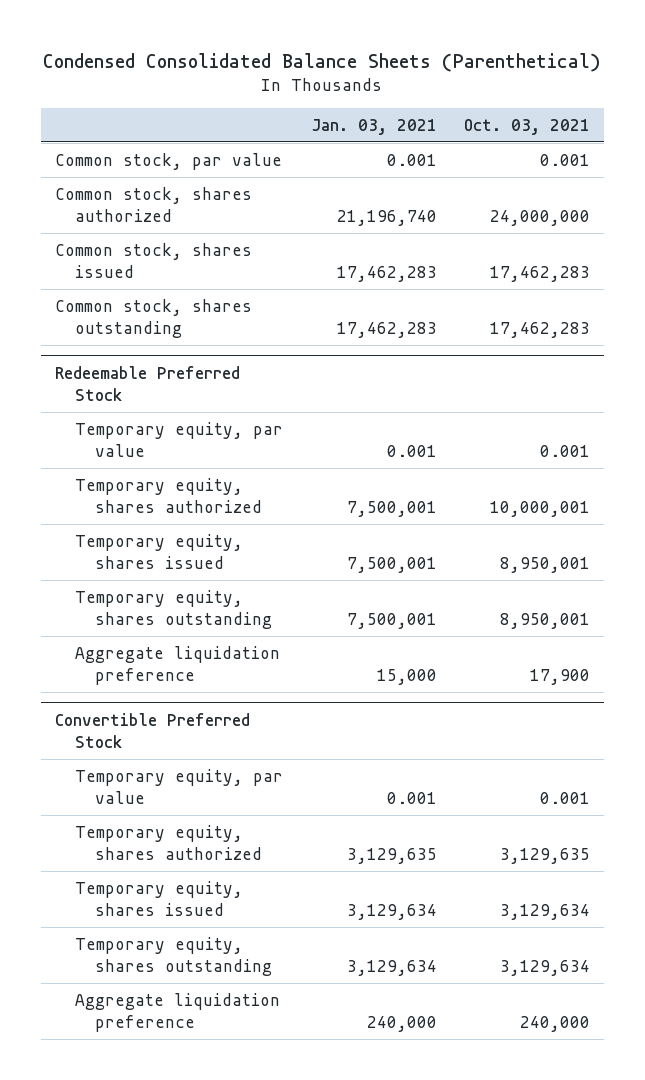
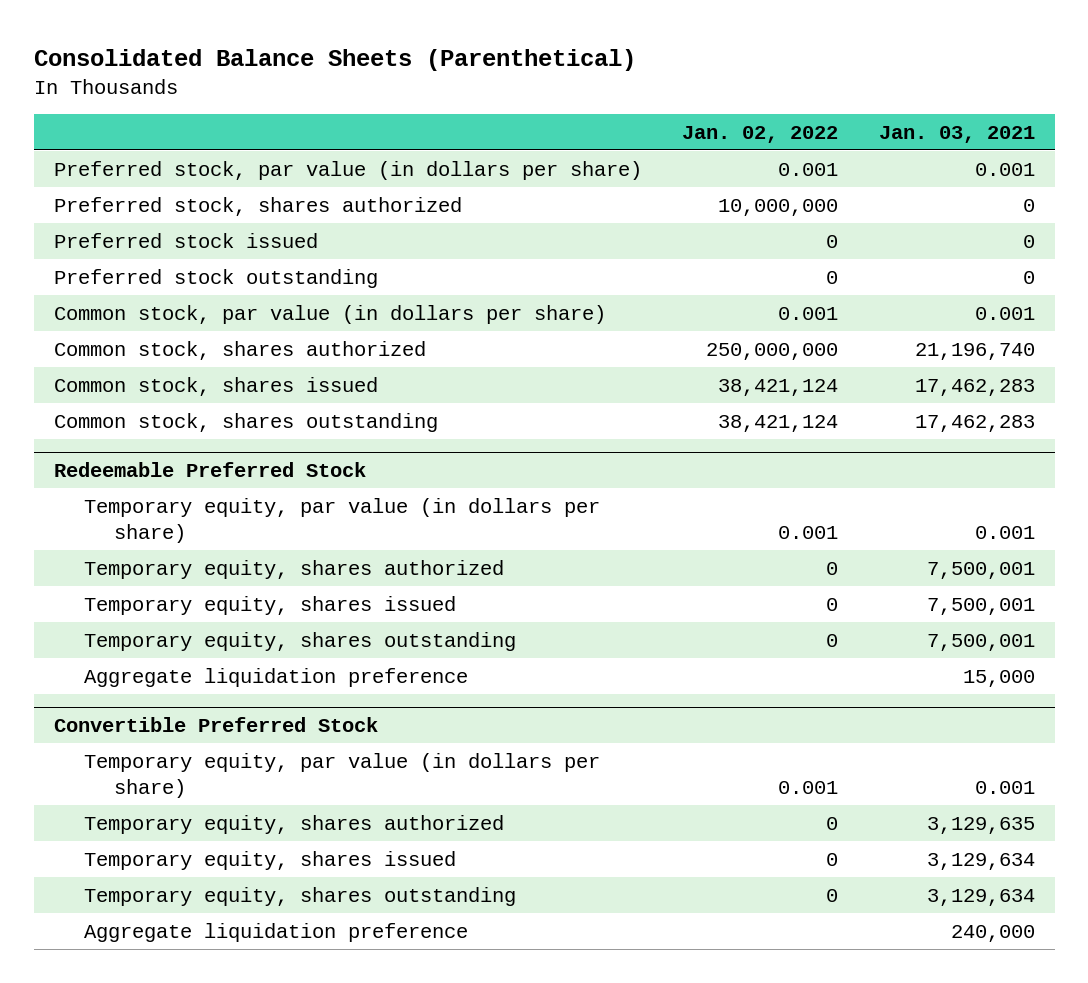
[43,52,602,72] Condensed Consolidated Balance Sheets (Parenthetical) -> [33,48,636,71] Consolidated Balance Sheets (Parenthetical)
[464,118,591,135] Oct. 03, 2021 -> none
none -> [682,126,839,144] Jan. 02, 2022
none -> [53,160,642,180] Preferred stock, par value (in dollars per share)
none -> [53,196,462,216] Preferred stock, shares authorized
none -> [53,232,318,248] Preferred stock issued
none -> [53,268,378,288] Preferred stock outstanding
[54,152,282,170] Common stock, par value -> [53,304,606,324] Common stock, par value (in dollars per share)
[74,421,283,457] Temporary equity, par value -> [83,497,600,543] Temporary equity, par value (in dollars per share)
[74,768,283,804] Temporary equity, par value -> [83,752,600,798] Temporary equity, par value (in dollars per share)

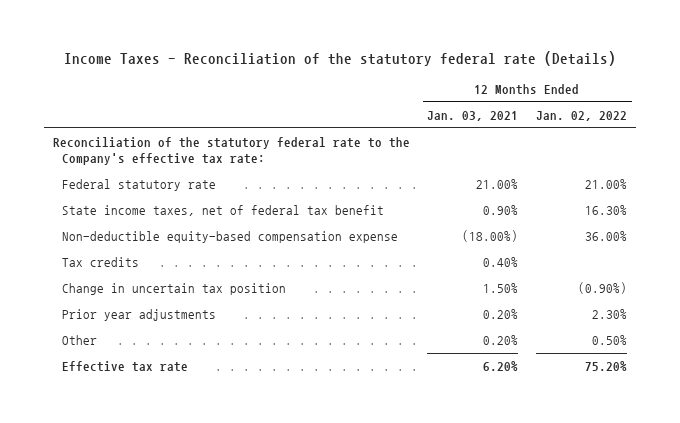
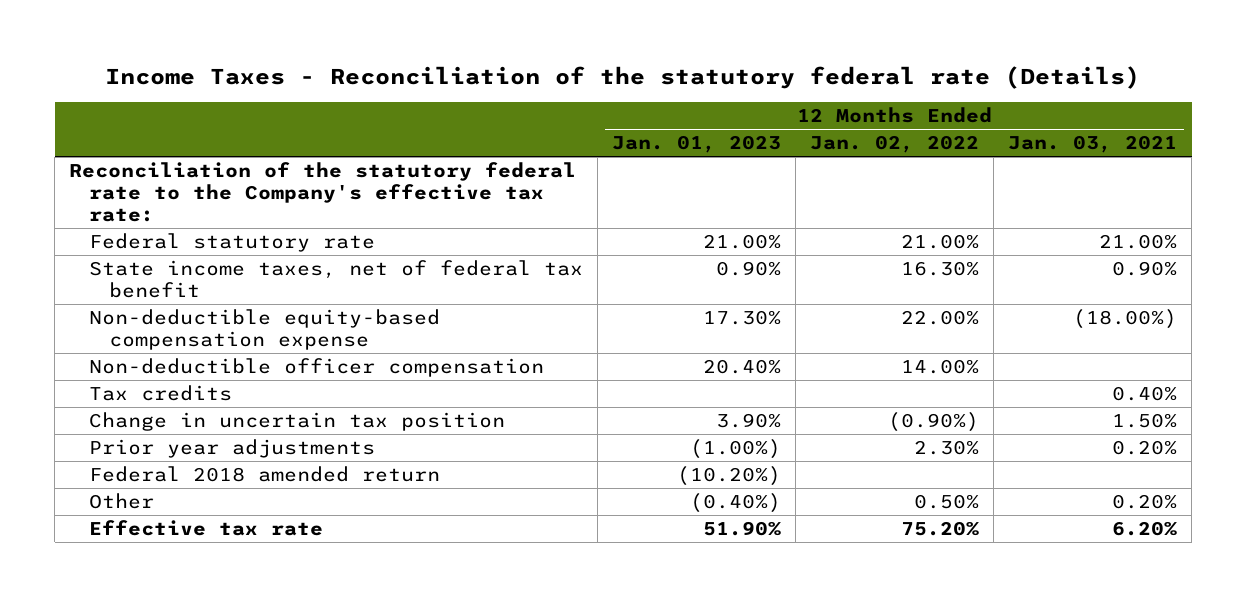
none -> [612,135,782,154] Jan. 01, 2023
[585,230,628,241] 36.00% -> [901,310,980,326] 22.00%
none -> [89,358,545,378] Non-deductible officer compensation
none -> [89,466,441,483] Federal 2018 amended return

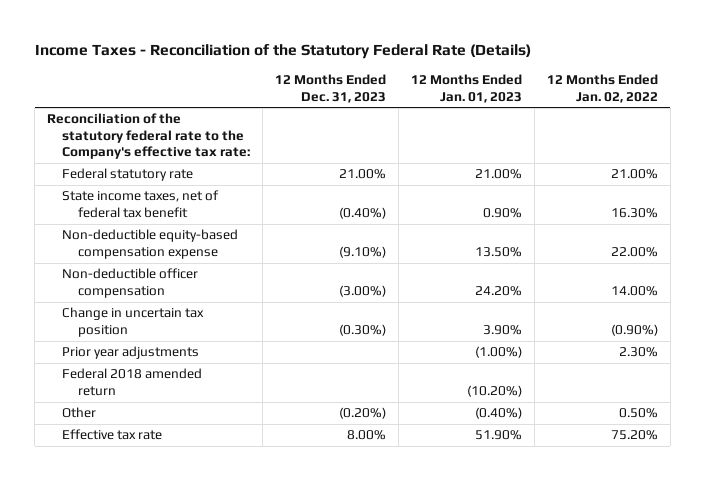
[105,65,1141,89] Income Taxes - Reconciliation of the statutory federal rate (Details) -> [34,44,531,60] Income Taxes - Reconciliation of the Statutory Federal Rate (Details)
[1008,135,1178,154] Jan. 03, 2021 -> none
none -> [275,74,387,103] 12 Months Ended Dec. 31, 2023
[89,385,233,402] Tax credits -> none
[703,310,782,326] 17.30% -> [475,246,523,257] 13.50%
[703,359,782,375] 20.40% -> [475,285,523,296] 24.20%

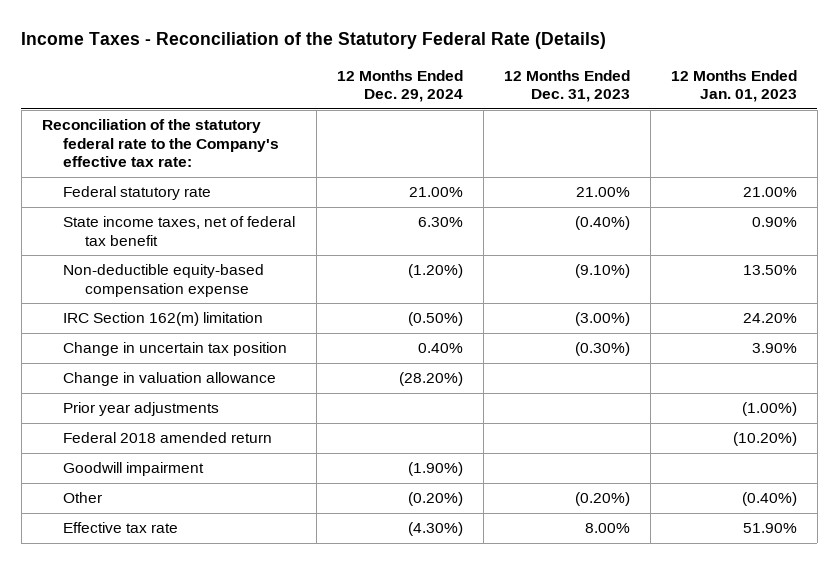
[546,74,658,103] 12 Months Ended Jan. 02, 2022 -> none
none -> [336,69,463,103] 12 Months Ended Dec. 29, 2024
[62,268,199,298] Non-deductible officer compensation -> [63,312,264,327] IRC Section 162(m) limitation
none -> [63,372,277,387] Change in valuation allowance
none -> [63,462,205,477] Goodwill impairment

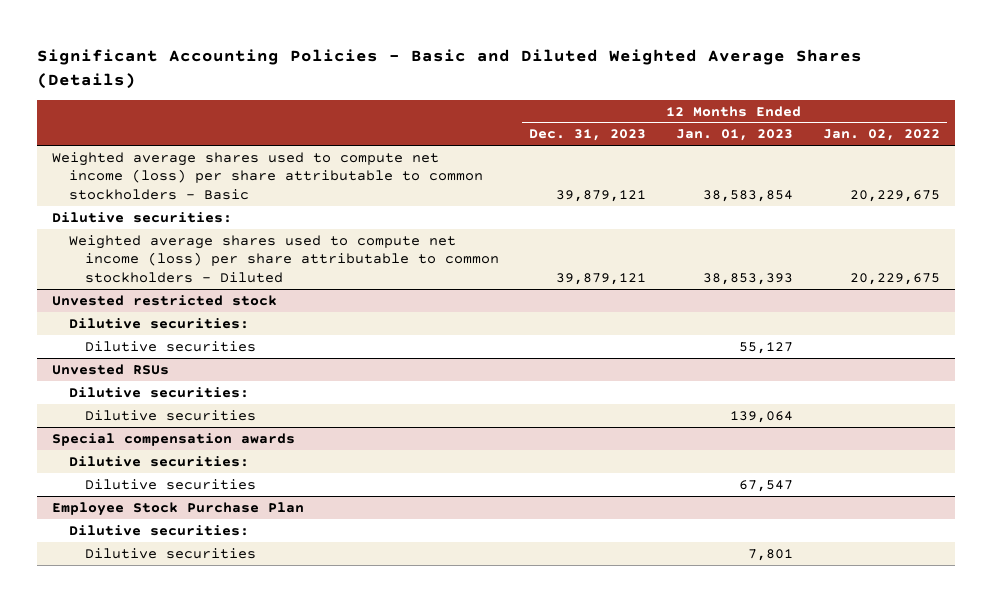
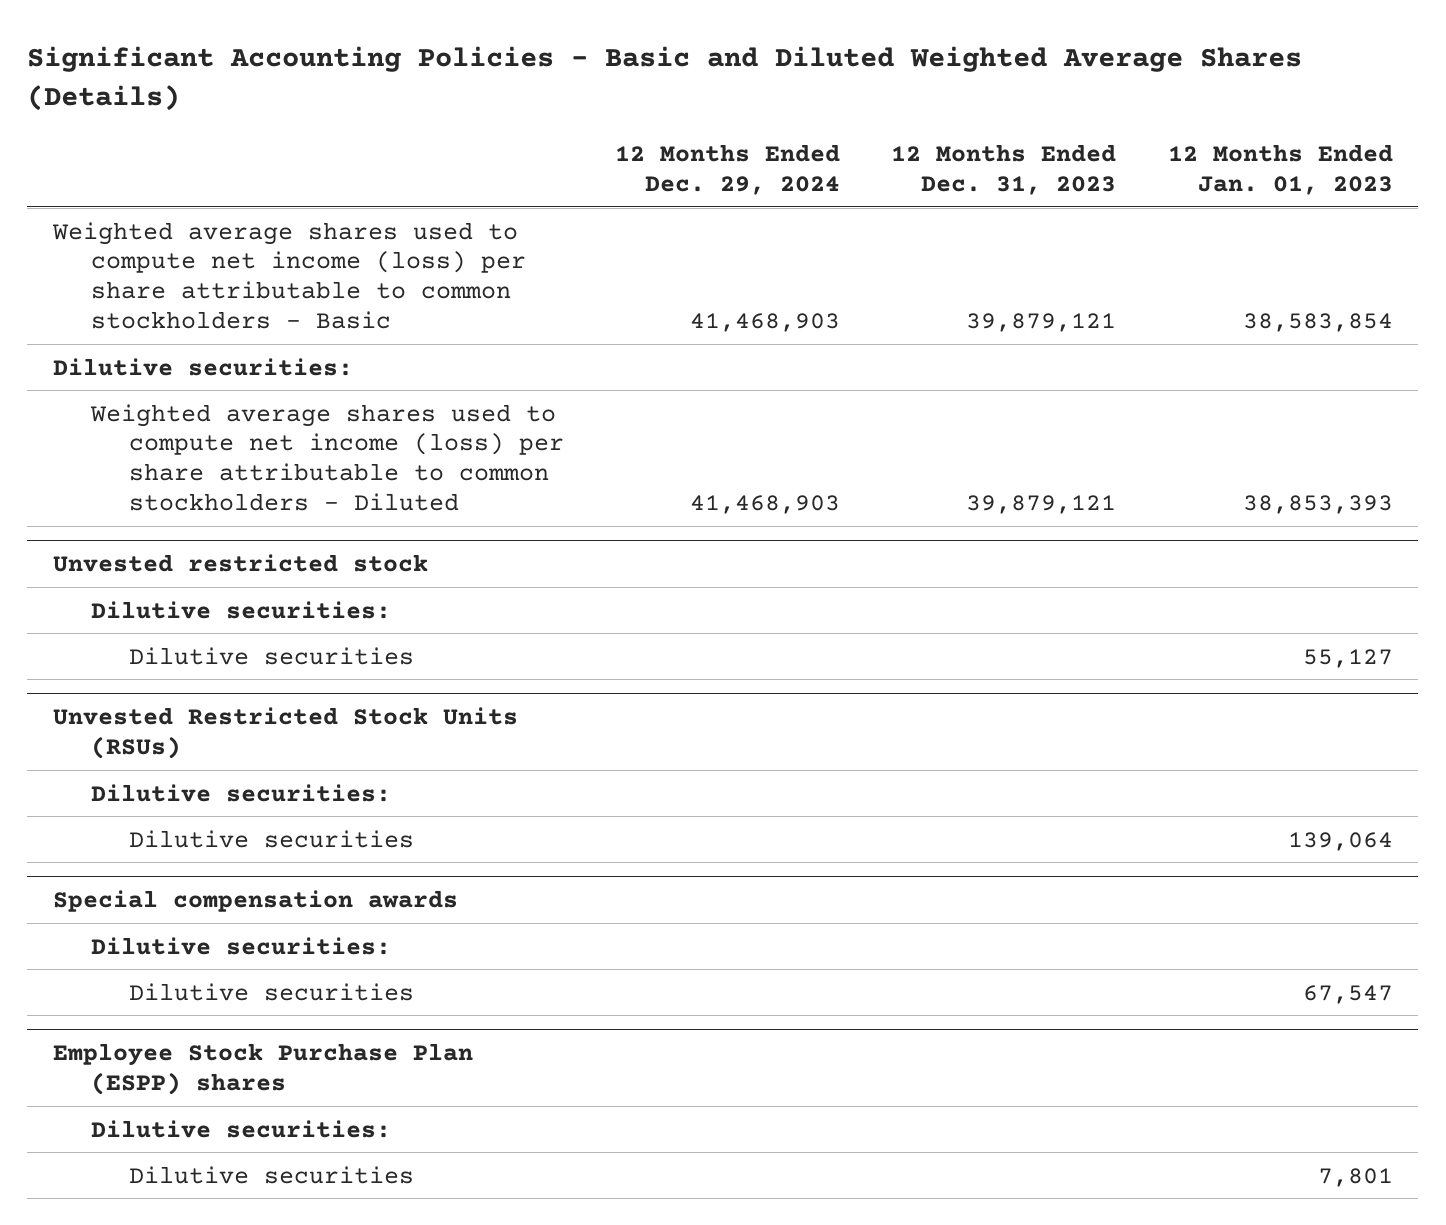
[822,129,940,142] Jan. 02, 2022 -> none
none -> [614,144,840,195] 12 Months Ended Dec. 29, 2024
[52,363,170,375] Unvested RSUs -> [52,707,518,760] Unvested Restricted Stock Units (RSUs)
[52,501,305,516] Employee Stock Purchase Plan -> [52,1043,473,1096] Employee Stock Purchase Plan (ESPP) shares

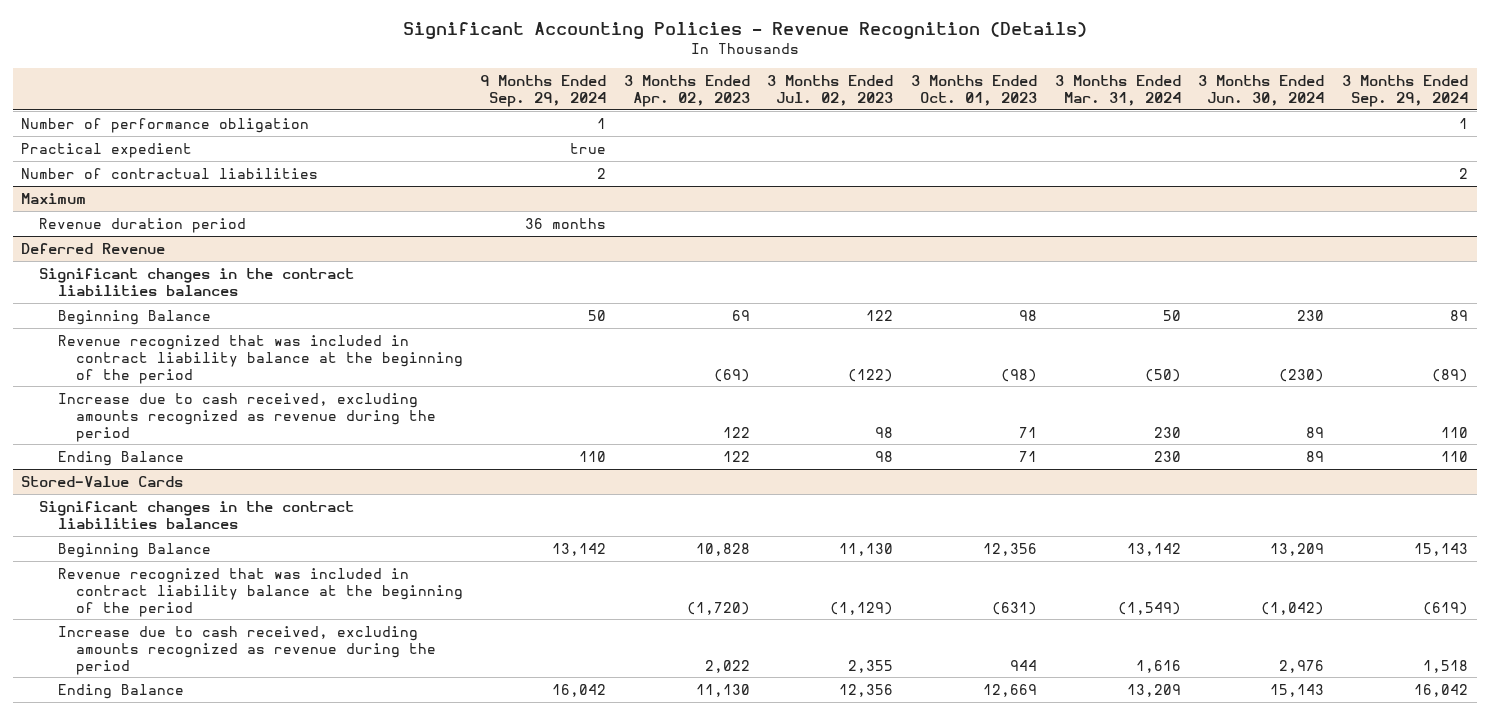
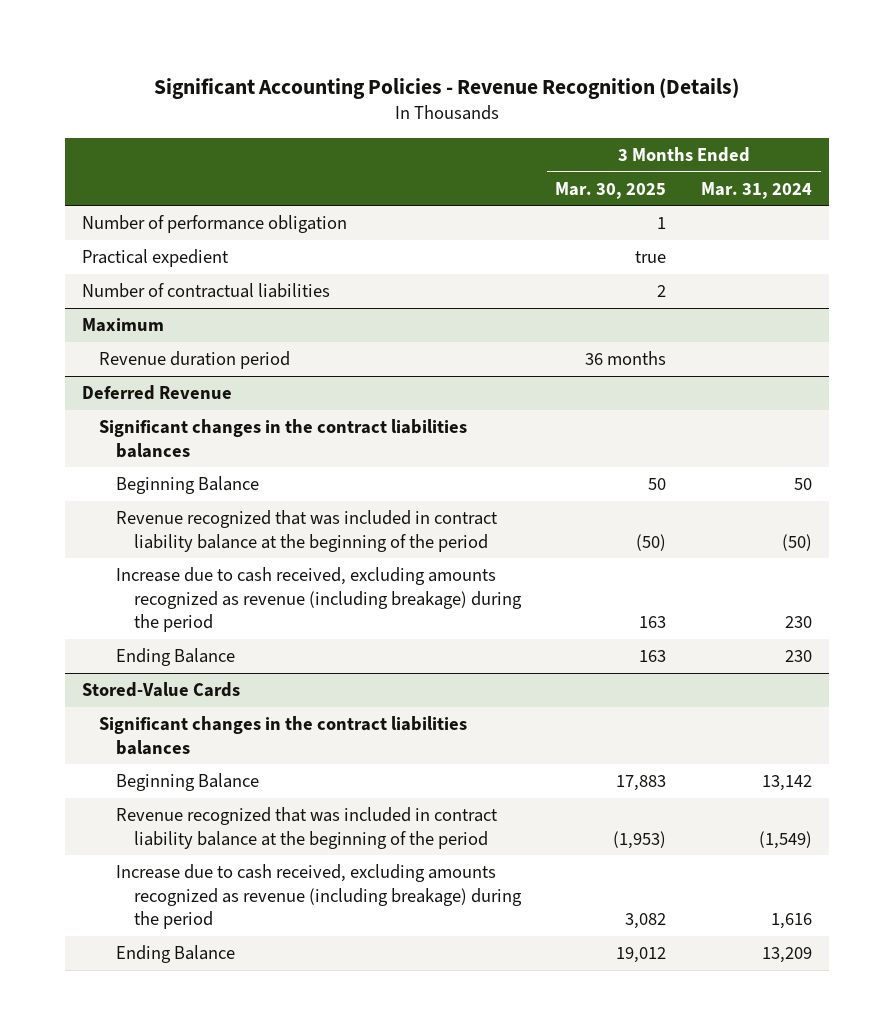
[480,74,607,107] 9 Months Ended Sep. 29, 2024 -> none
[623,74,750,107] 3 Months Ended Apr. 02, 2023 -> none
[767,74,894,106] 3 Months Ended Jul. 02, 2023 -> none
[911,74,1038,106] 3 Months Ended Oct. 01, 2023 -> none
[1198,74,1325,106] 3 Months Ended Jun. 30, 2024 -> none
[1341,74,1468,107] 3 Months Ended Sep. 29, 2024 -> none
none -> [555,181,667,199] Mar. 30, 2025
[57,392,436,442] Increase due to cash received, excluding amounts recognized as revenue during the period -> [116,567,522,633] Increase due to cash received, excluding amounts recognized as revenue (including breakage) during the period
[57,625,436,675] Increase due to cash received, excluding amounts recognized as revenue during the period -> [116,864,522,930] Increase due to cash received, excluding amounts recognized as revenue (including breakage) during the period

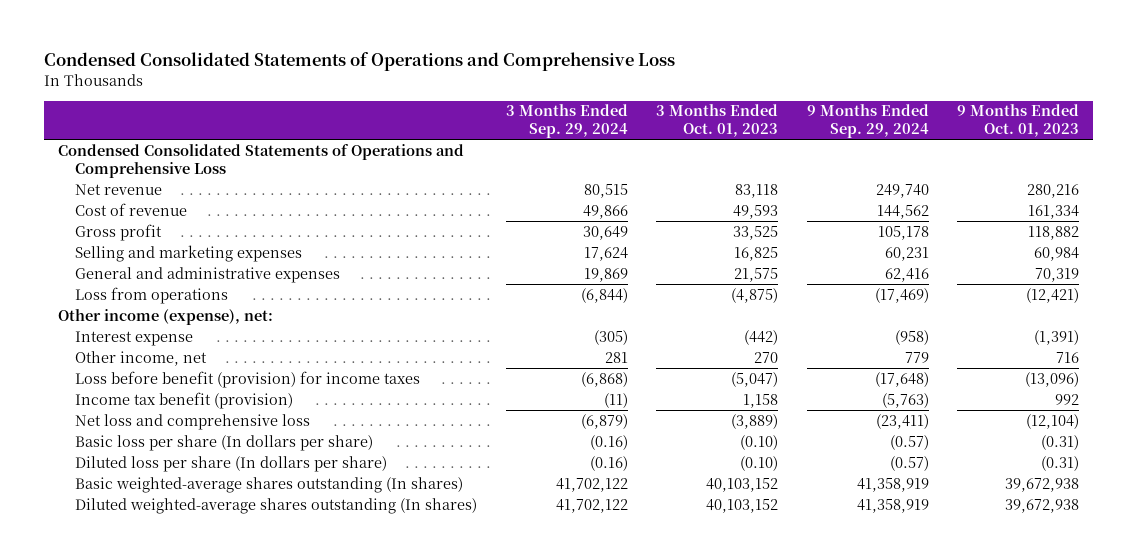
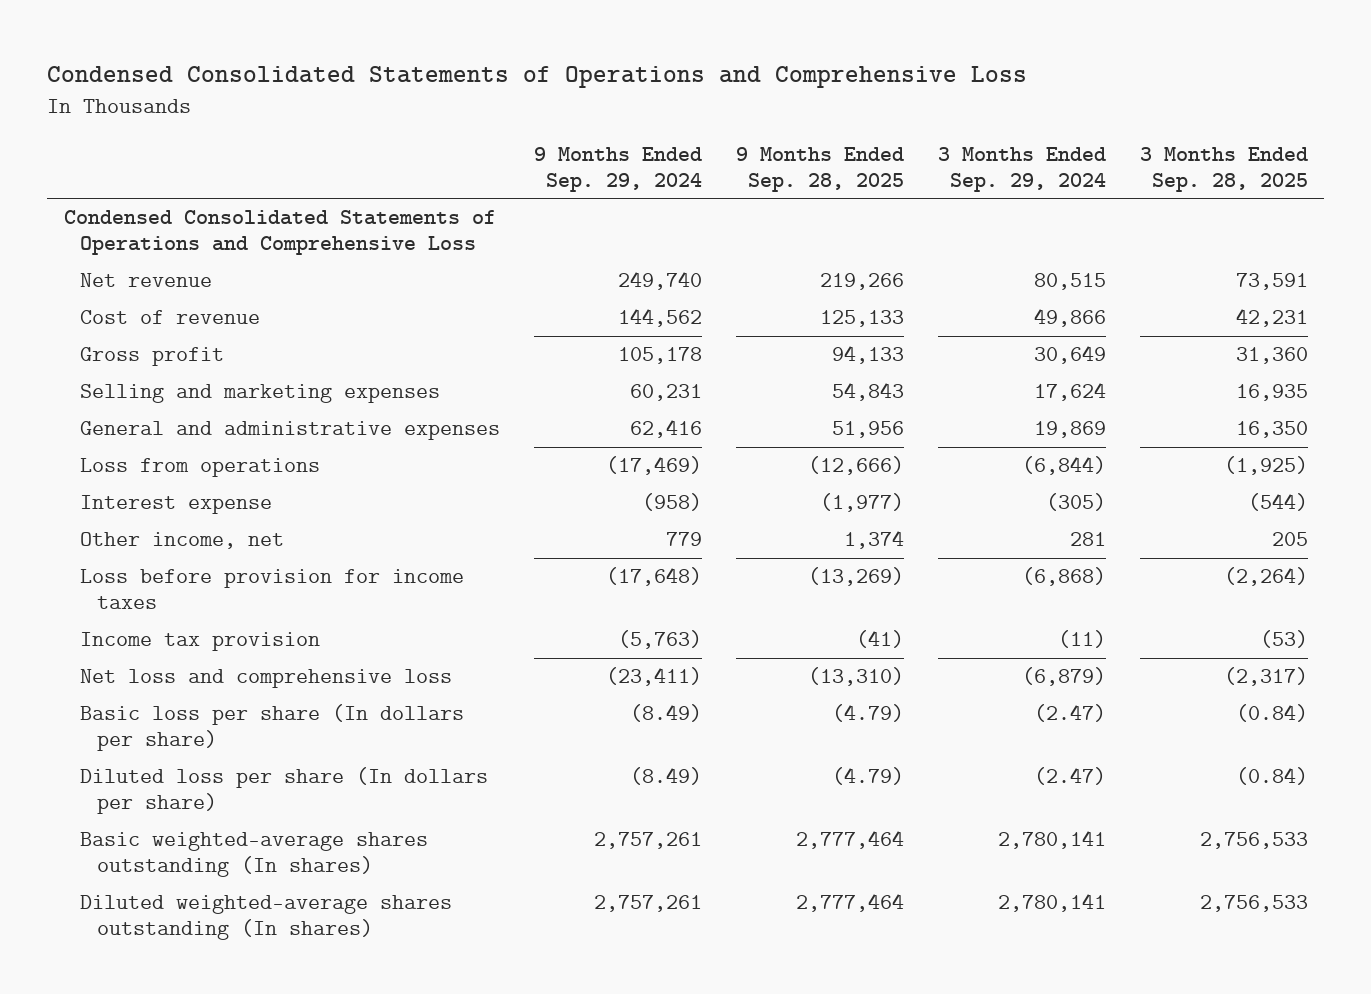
[656,104,779,138] 3 Months Ended Oct. 01, 2023 -> none
[956,104,1079,138] 9 Months Ended Oct. 01, 2023 -> none
none -> [735,146,904,192] 9 Months Ended Sep. 28, 2025
none -> [1139,146,1308,192] 3 Months Ended Sep. 28, 2025
[58,308,274,325] Other income (expense), net: -> none
[75,370,421,388] Loss before benefit (provision) for income taxes -> [80,569,465,610] Loss before provision for income taxes
[75,391,294,409] Income tax benefit (provision) -> [80,632,321,652] Income tax provision
[589,434,628,450] (0.16) -> [1033,704,1106,723] (2.47)
[889,434,929,450] (0.57) -> [630,704,703,723] (8.49)
[589,455,628,471] (0.16) -> [1033,767,1106,786] (2.47)
[889,455,929,471] (0.57) -> [630,767,703,786] (8.49)
[555,477,628,492] 41,702,122 -> [997,830,1106,850] 2,780,141
[856,477,929,492] 41,358,919 -> [594,832,703,850] 2,757,261
[555,498,628,513] 41,702,122 -> [997,893,1106,913] 2,780,141
[856,498,929,513] 41,358,919 -> [594,895,703,913] 2,757,261

